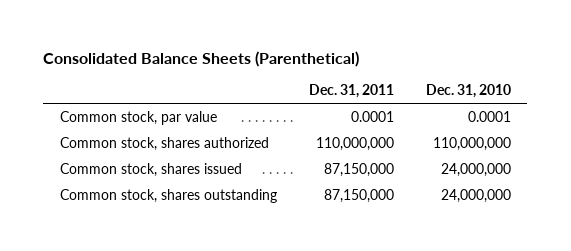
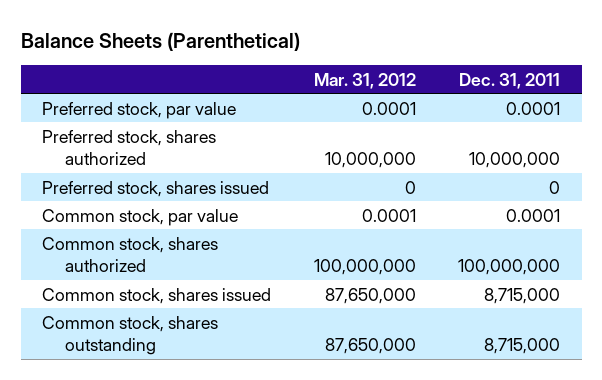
[43,51,360,68] Consolidated Balance Sheets (Parenthetical) -> [20,31,300,51] Balance Sheets (Parenthetical)
[426,83,512,98] Dec. 31, 2010 -> none
none -> [313,72,416,89] Mar. 31, 2012
none -> [41,101,236,119] Preferred stock, par value
none -> [41,129,216,166] Preferred stock, shares authorized
none -> [41,180,269,197] Preferred stock, shares issued
[315,136,394,151] 110,000,000 -> [458,259,561,276] 100,000,000
[323,162,394,177] 87,150,000 -> [484,287,561,304] 8,715,000
[323,188,394,203] 87,150,000 -> [484,338,561,355] 8,715,000

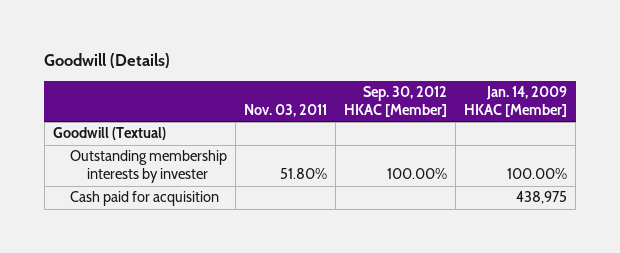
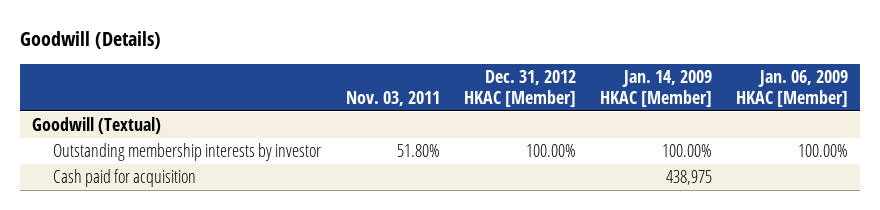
[344,86,448,118] Sep. 30, 2012 HKAC [Member] -> none
none -> [463,69,576,107] Dec. 31, 2012 HKAC [Member]
none -> [736,69,849,107] Jan. 06, 2009 HKAC [Member]
[69,150,227,184] Outstanding membership interests by invester -> [53,143,322,162] Outstanding membership interests by investor

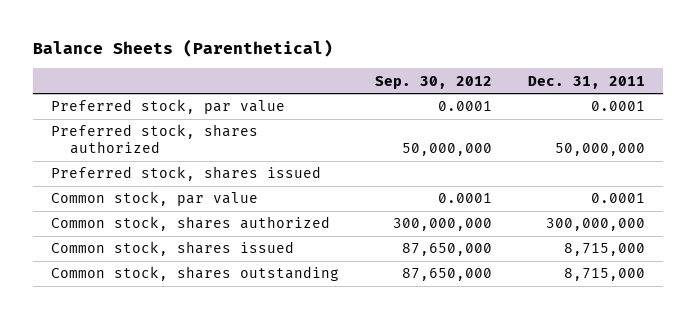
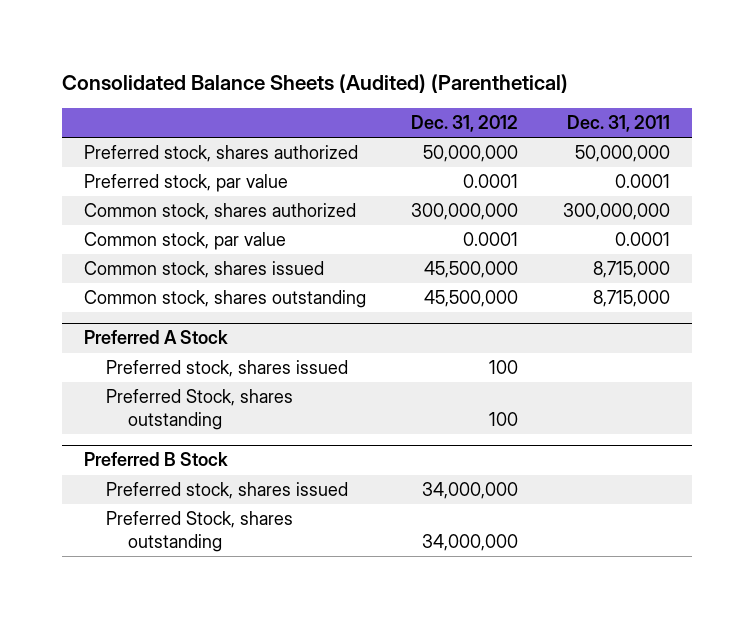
[33,39,334,58] Balance Sheets (Parenthetical) -> [62,73,569,93] Consolidated Balance Sheets (Audited) (Parenthetical)
[375,75,493,89] Sep. 30, 2012 -> none
none -> [411,114,519,132] Dec. 31, 2012
[51,166,322,182] Preferred stock, shares issued -> none
[51,99,286,115] Preferred stock, par value -> [84,174,289,193] Preferred stock, par value
[51,191,259,207] Common stock, par value -> [84,232,287,251] Common stock, par value
none -> [84,330,229,345] Preferred A Stock
none -> [106,360,349,378] Preferred stock, shares issued
none -> [106,389,294,430] Preferred Stock, shares outstanding
none -> [84,452,229,467] Preferred B Stock
none -> [106,482,349,500] Preferred stock, shares issued
none -> [106,511,294,552] Preferred Stock, shares outstanding

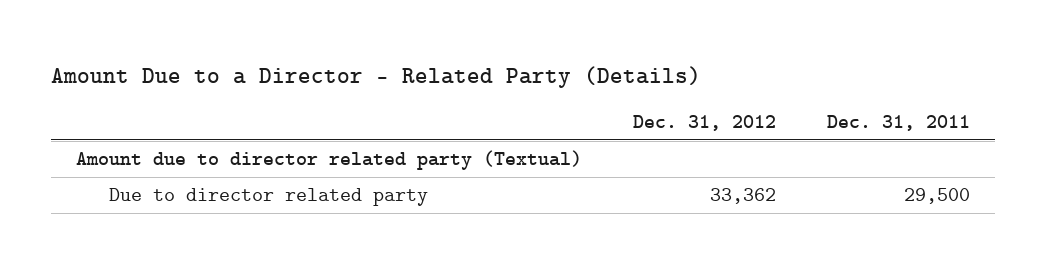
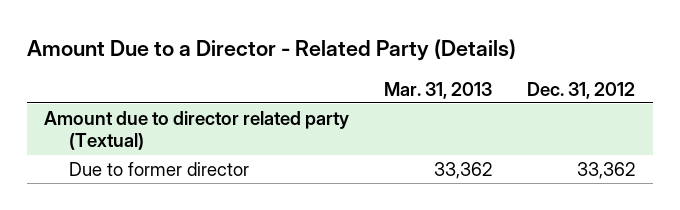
[826,114,970,131] Dec. 31, 2011 -> none
none -> [384,81,493,99] Mar. 31, 2013
[109,188,429,207] Due to director related party -> [68,161,249,176] Due to former director

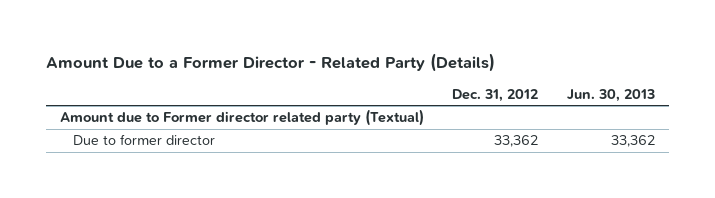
[27,39,517,62] Amount Due to a Director - Related Party (Details) -> [45,53,495,73] Amount Due to a Former Director - Related Party (Details)
[384,81,493,99] Mar. 31, 2013 -> none
none -> [566,88,655,102] Jun. 30, 2013
[44,110,350,151] Amount due to director related party (Textual) -> [59,109,424,127] Amount due to Former director related party (Textual)

